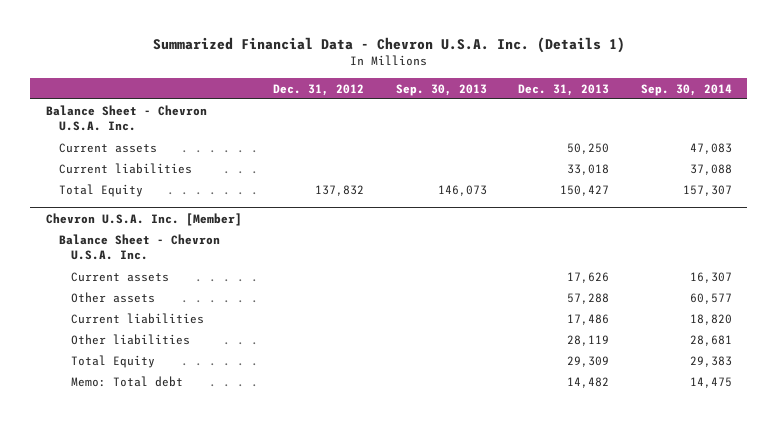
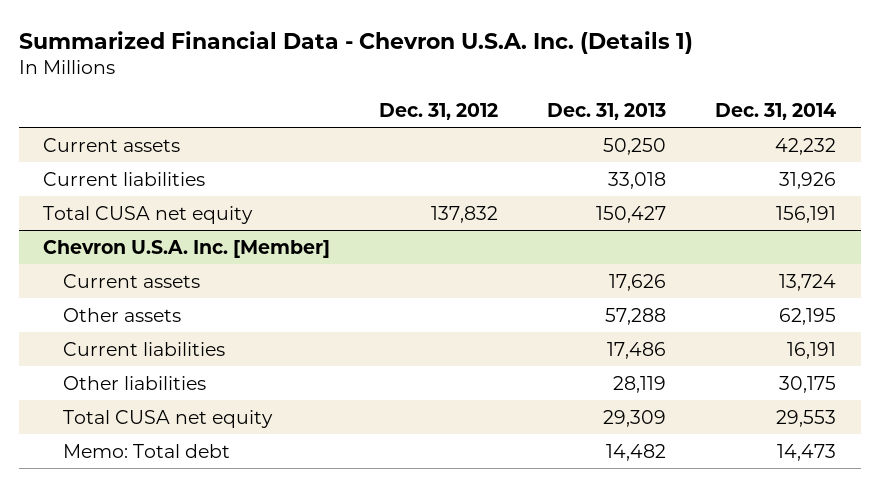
[395,83,487,96] Sep. 30, 2013 -> none
[640,83,732,96] Sep. 30, 2014 -> none
none -> [715,103,837,121] Dec. 31, 2014
[45,104,207,132] Balance Sheet - Chevron U.S.A. Inc. -> none
[58,183,143,197] Total Equity -> [43,205,254,224] Total CUSA net equity
[58,233,220,261] Balance Sheet - Chevron U.S.A. Inc. -> none
[71,354,156,368] Total Equity -> [63,409,274,428] Total CUSA net equity

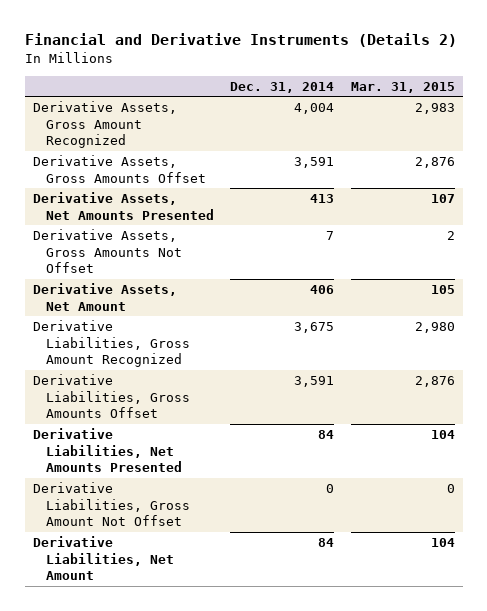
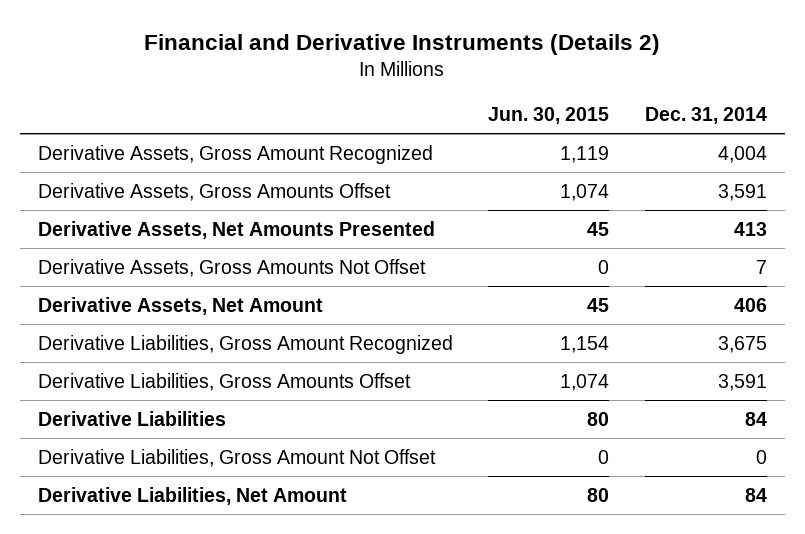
[350,82,455,94] Mar. 31, 2015 -> none
none -> [488,107,610,125] Jun. 30, 2015
[32,427,183,473] Derivative Liabilities, Net Amounts Presented -> [37,410,226,426] Derivative Liabilities

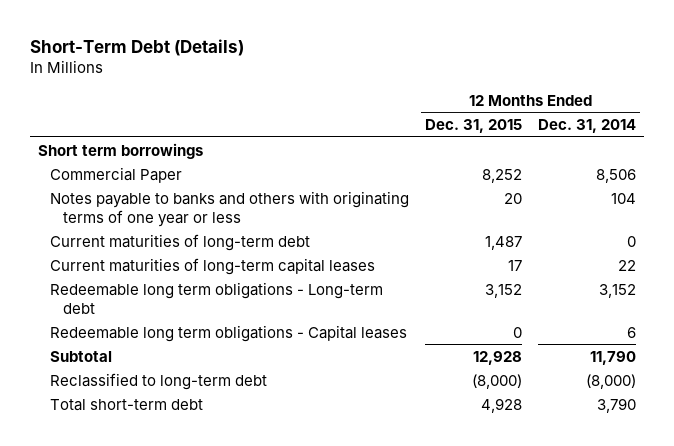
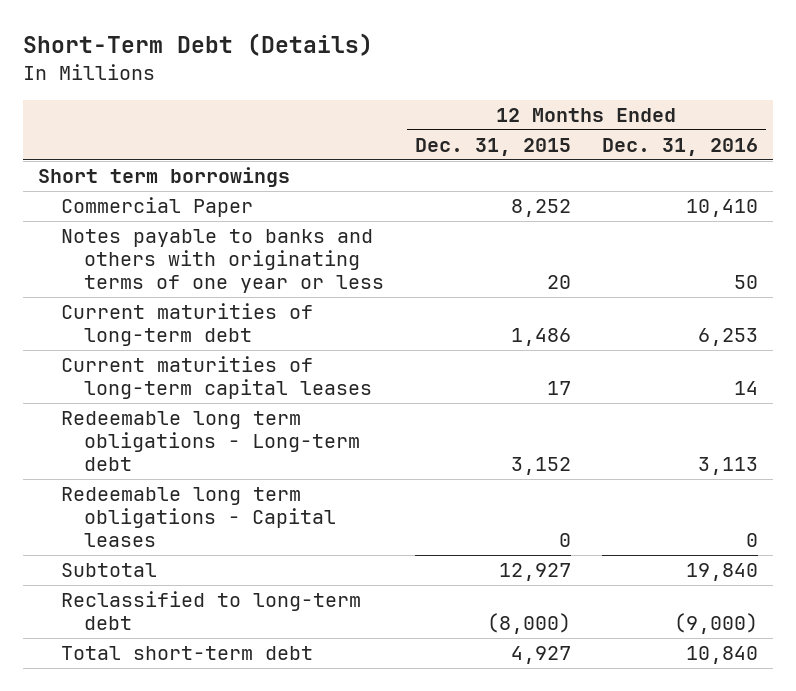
[538,118,637,133] Dec. 31, 2014 -> none
none -> [601,137,758,156] Dec. 31, 2016
[485,235,523,250] 1,487 -> [511,328,572,347] 1,486
[473,350,523,365] 12,928 -> [499,563,572,582] 12,927
[481,397,523,413] 4,928 -> [511,646,572,665] 4,927

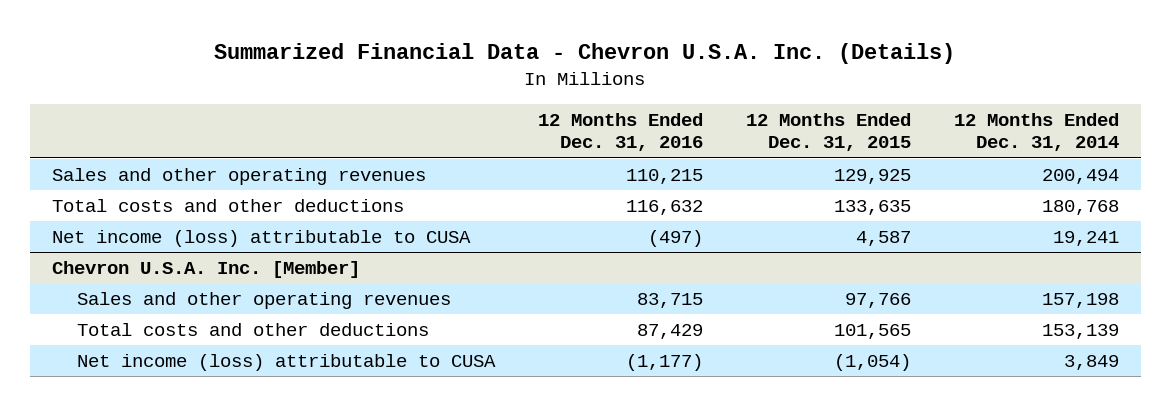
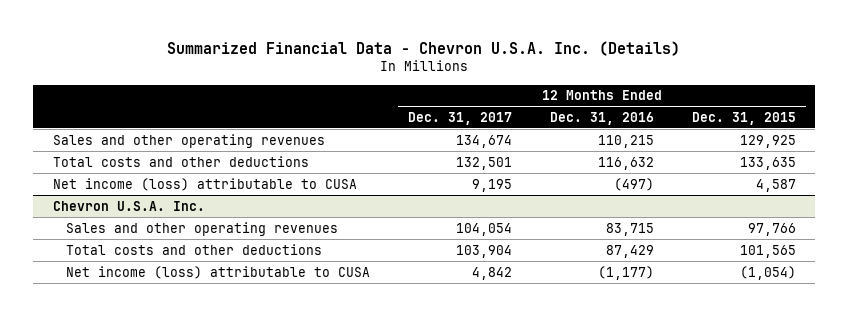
[954,112,1120,152] 12 Months Ended Dec. 31, 2014 -> none
none -> [407,111,512,125] Dec. 31, 2017
[51,260,360,278] Chevron U.S.A. Inc. [Member] -> [52,200,205,211] Chevron U.S.A. Inc.

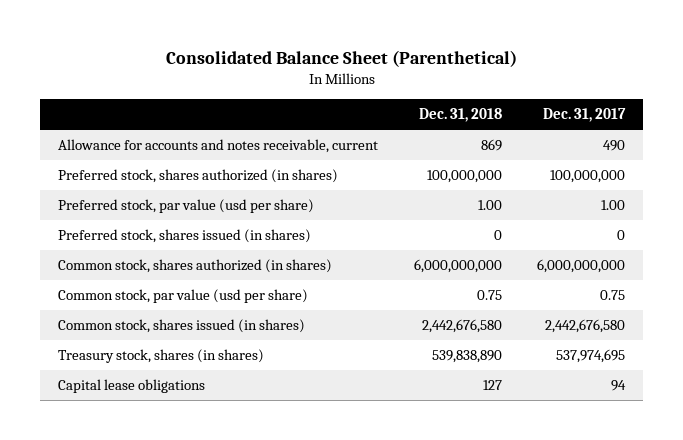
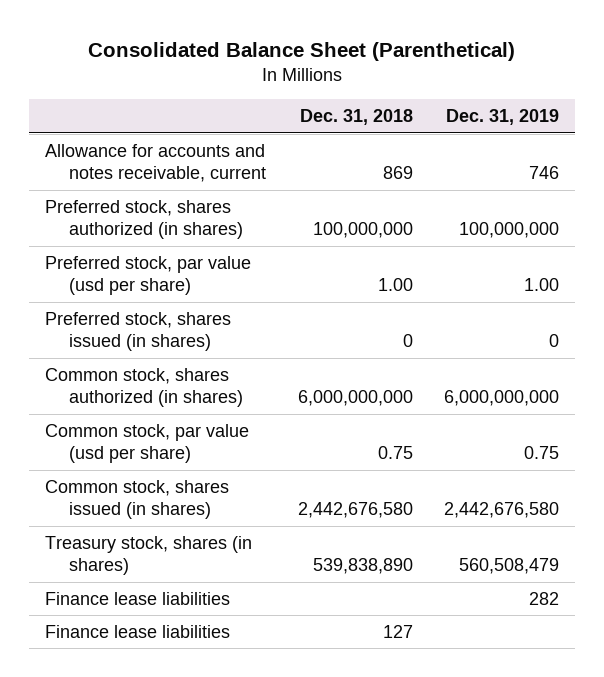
[543,108,627,123] Dec. 31, 2017 -> none
none -> [445,109,559,126] Dec. 31, 2019
none -> [45,591,231,605] Finance lease liabilities
[57,379,205,394] Capital lease obligations -> [45,624,231,638] Finance lease liabilities

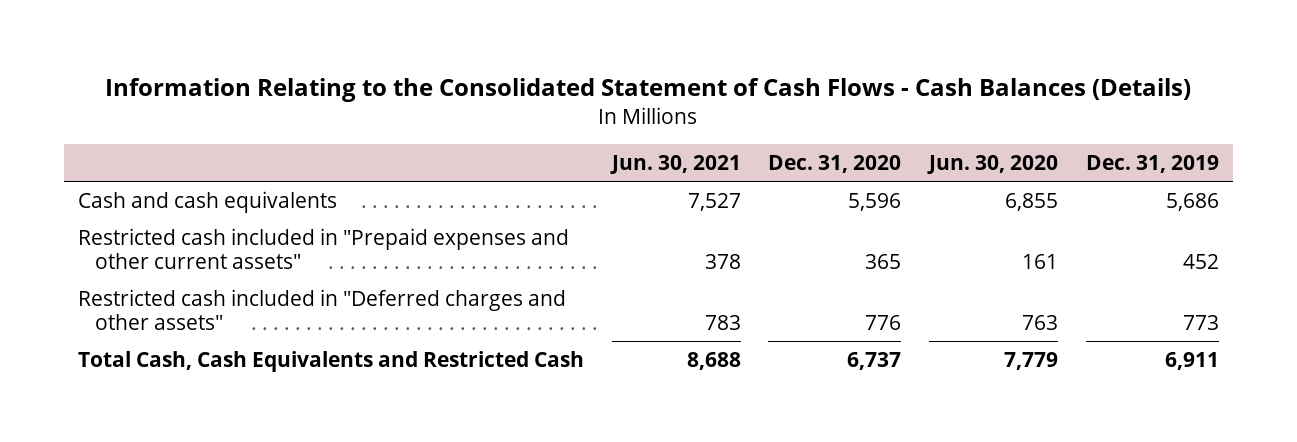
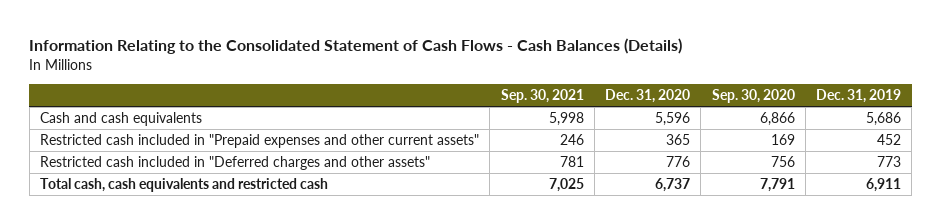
[609,155,741,175] Jun. 30, 2021 -> none
[927,155,1059,175] Jun. 30, 2020 -> none
none -> [500,89,584,104] Sep. 30, 2021
none -> [711,89,795,104] Sep. 30, 2020
[77,350,584,372] Total Cash, Cash Equivalents and Restricted Cash -> [40,178,329,193] Total cash, cash equivalents and restricted cash

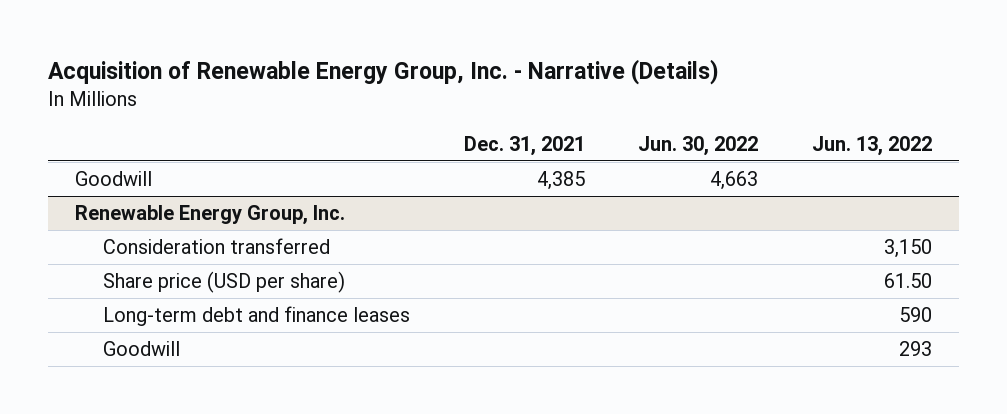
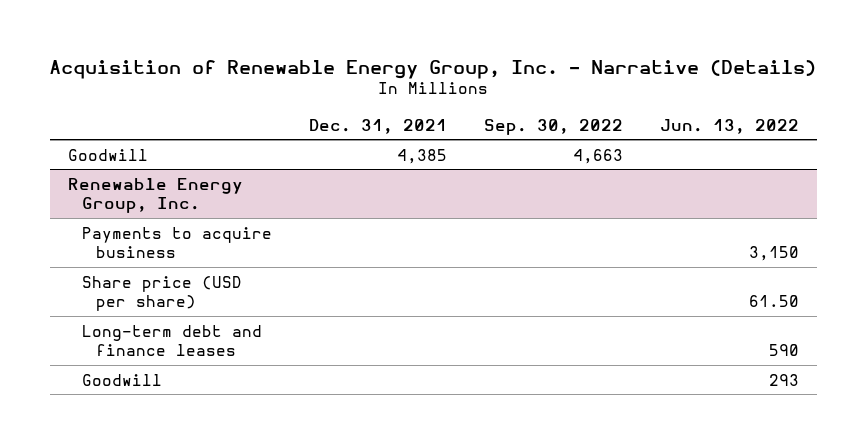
[638,135,759,156] Jun. 30, 2022 -> none
none -> [483,118,623,135] Sep. 30, 2022
[102,238,330,255] Consideration transferred -> [81,226,272,259] Payments to acquire business

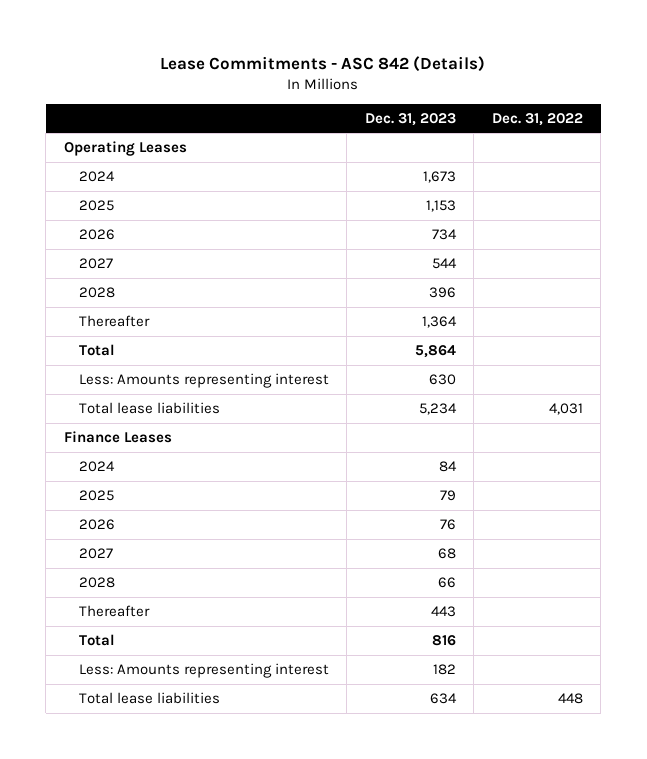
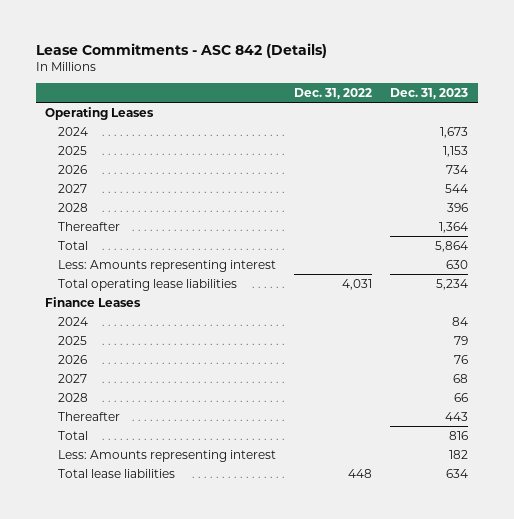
[78,402,220,415] Total lease liabilities -> [57,278,237,291] Total operating lease liabilities

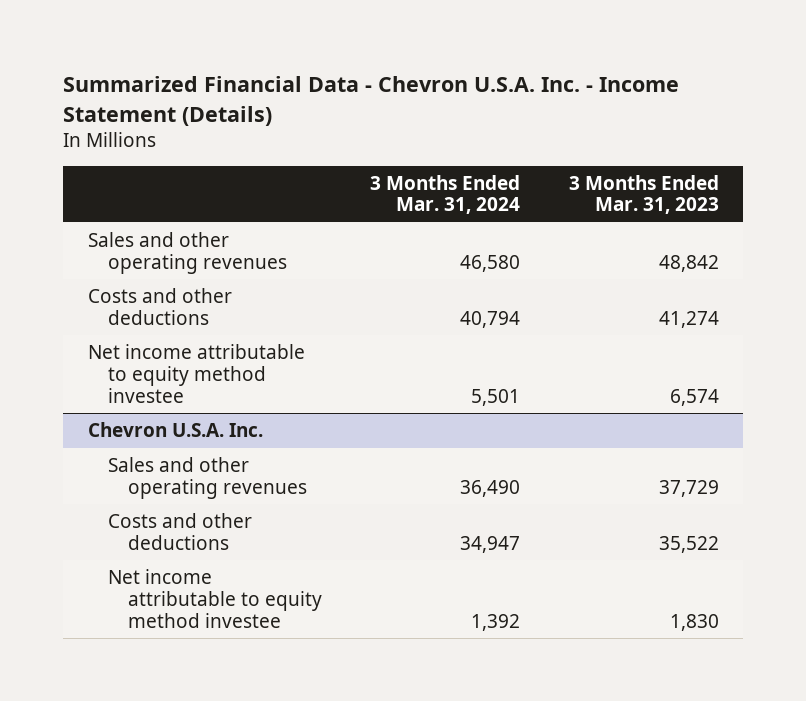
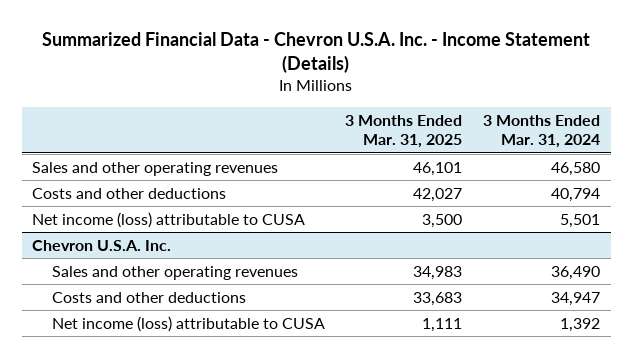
[568,174,719,215] 3 Months Ended Mar. 31, 2023 -> none
none -> [345,114,463,149] 3 Months Ended Mar. 31, 2025
[87,344,305,403] Net income attributable to equity method investee -> [31,211,305,228] Net income (loss) attributable to CUSA
[107,569,323,628] Net income attributable to equity method investee -> [51,315,325,332] Net income (loss) attributable to CUSA

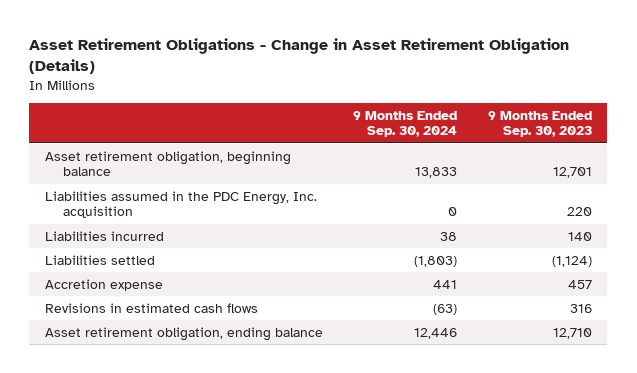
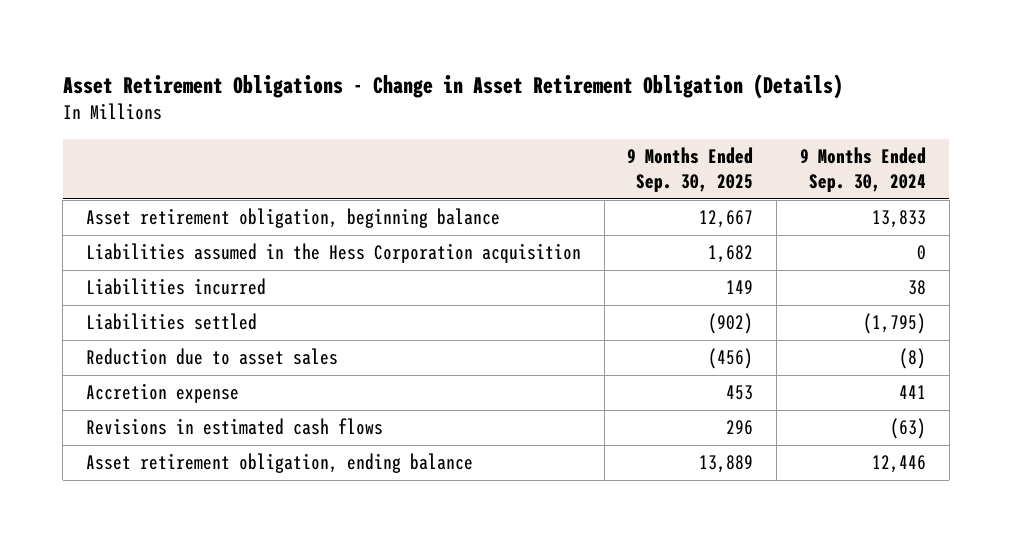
[488,110,593,138] 9 Months Ended Sep. 30, 2023 -> none
none -> [627,147,754,192] 9 Months Ended Sep. 30, 2025
[44,190,317,219] Liabilities assumed in the PDC Energy, Inc. acquisition -> [85,243,581,264] Liabilities assumed in the Hess Corporation acquisition
[414,255,458,267] (1,803) -> [862,313,926,335] (1,795)
none -> [85,348,338,366] Reduction due to asset sales

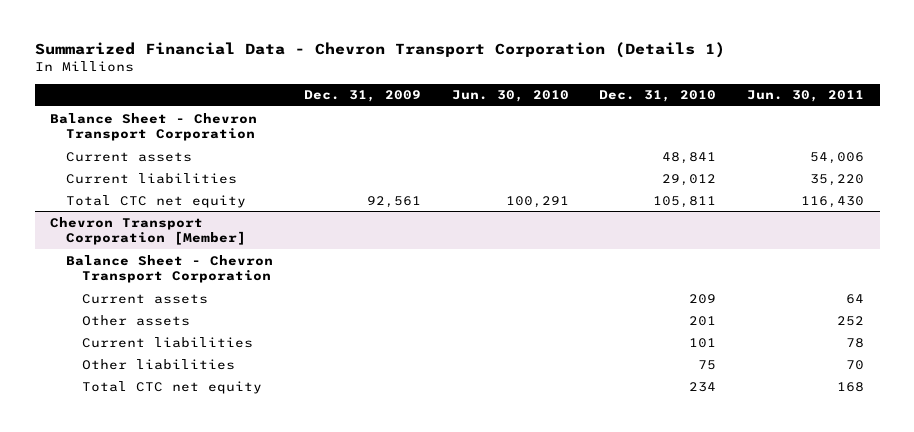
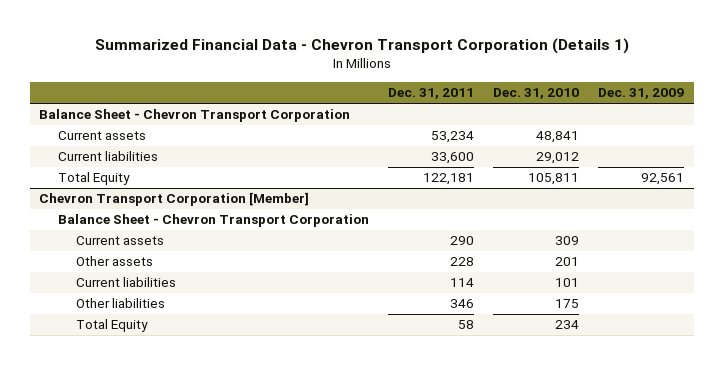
[451,90,569,103] Jun. 30, 2010 -> none
[747,90,865,103] Jun. 30, 2011 -> none
none -> [387,88,474,100] Dec. 31, 2011
[65,194,246,208] Total CTC net equity -> [57,172,130,186] Total Equity
[689,293,717,304] 209 -> [554,236,579,246] 309
[698,359,717,370] 75 -> [554,299,579,309] 175
[81,380,262,394] Total CTC net equity -> [76,319,149,333] Total Equity

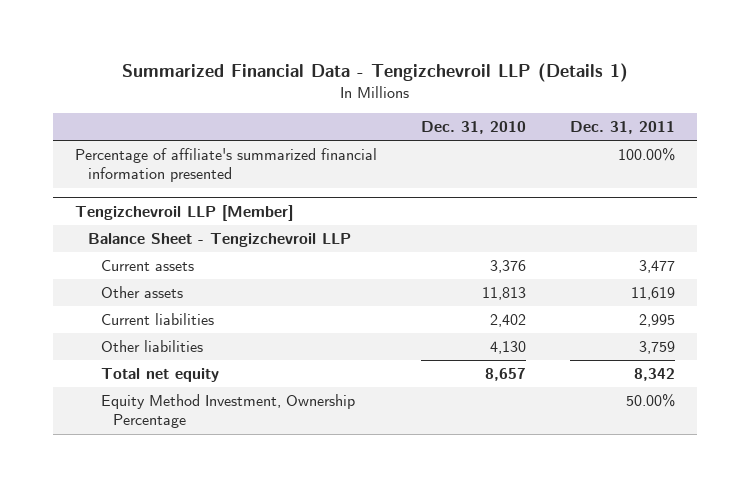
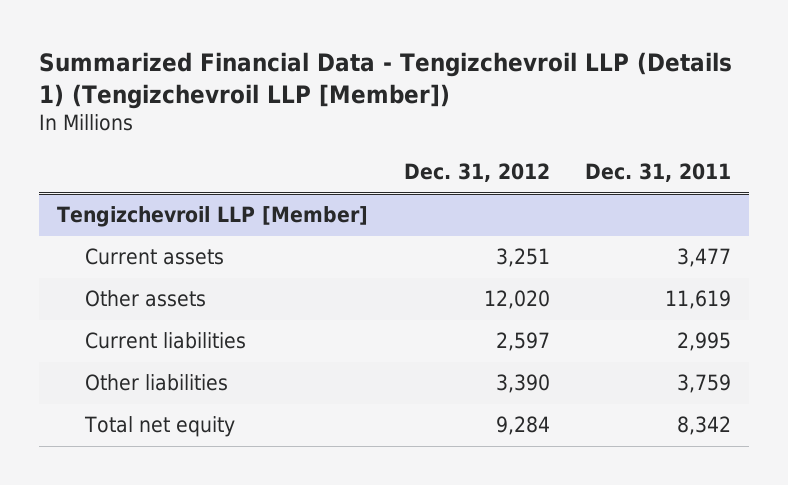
[122,63,629,83] Summarized Financial Data - Tengizchevroil LLP (Details 1) -> [39,52,733,109] Summarized Financial Data - Tengizchevroil LLP (Details 1) (Tengizchevroil LLP [Member])
[421,121,527,135] Dec. 31, 2010 -> none
none -> [403,163,550,183] Dec. 31, 2012
[75,147,378,183] Percentage of affiliate's summarized financial information presented -> none
[87,232,351,247] Balance Sheet - Tengizchevroil LLP -> none
[100,393,355,429] Equity Method Investment, Ownership Percentage -> none

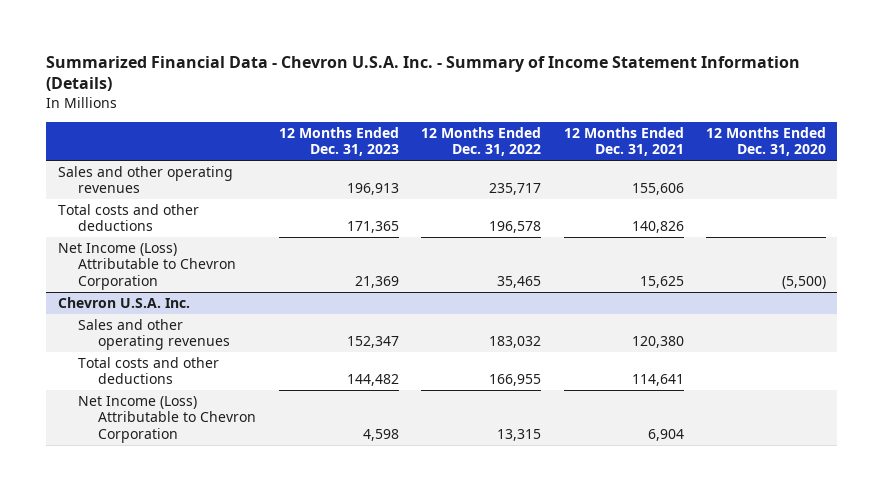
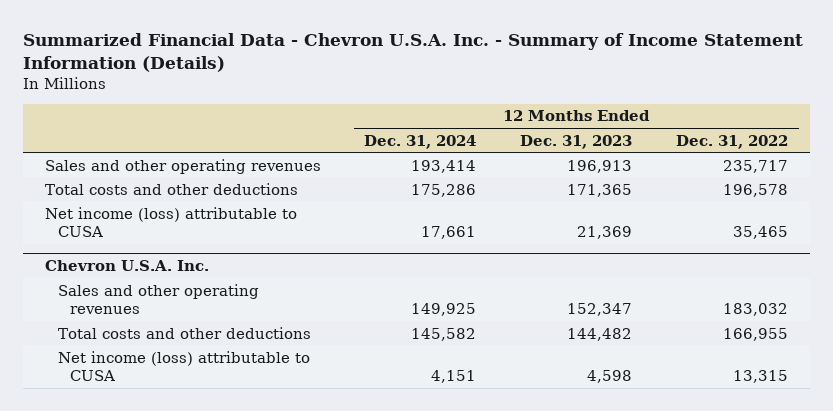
[563,126,684,157] 12 Months Ended Dec. 31, 2021 -> none
[706,126,827,157] 12 Months Ended Dec. 31, 2020 -> none
none -> [364,134,477,149] Dec. 31, 2024
[57,242,237,290] Net Income (Loss) Attributable to Chevron Corporation -> [44,206,297,238] Net income (loss) attributable to CUSA
[78,395,257,443] Net Income (Loss) Attributable to Chevron Corporation -> [57,350,310,382] Net income (loss) attributable to CUSA

